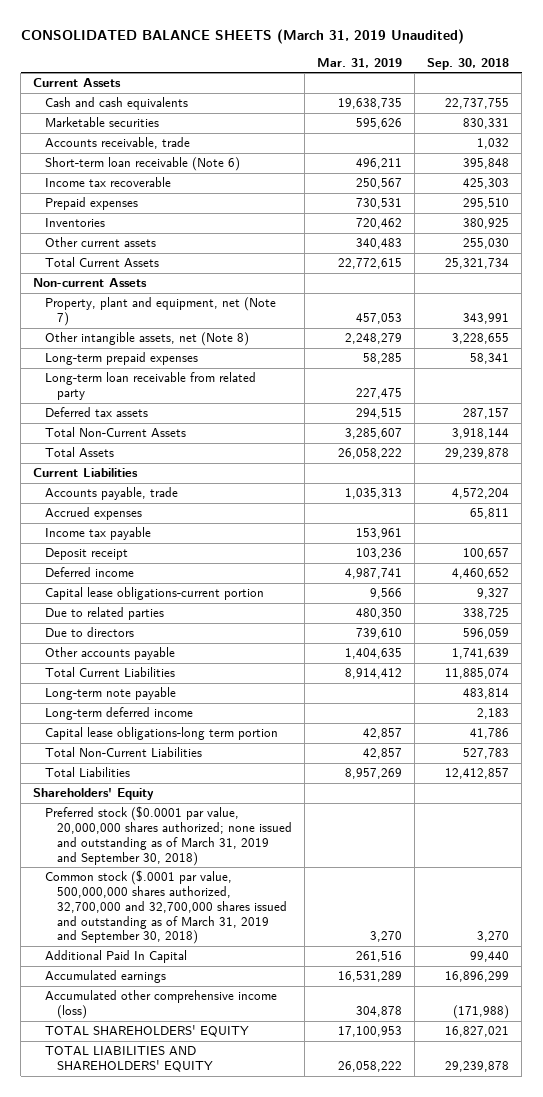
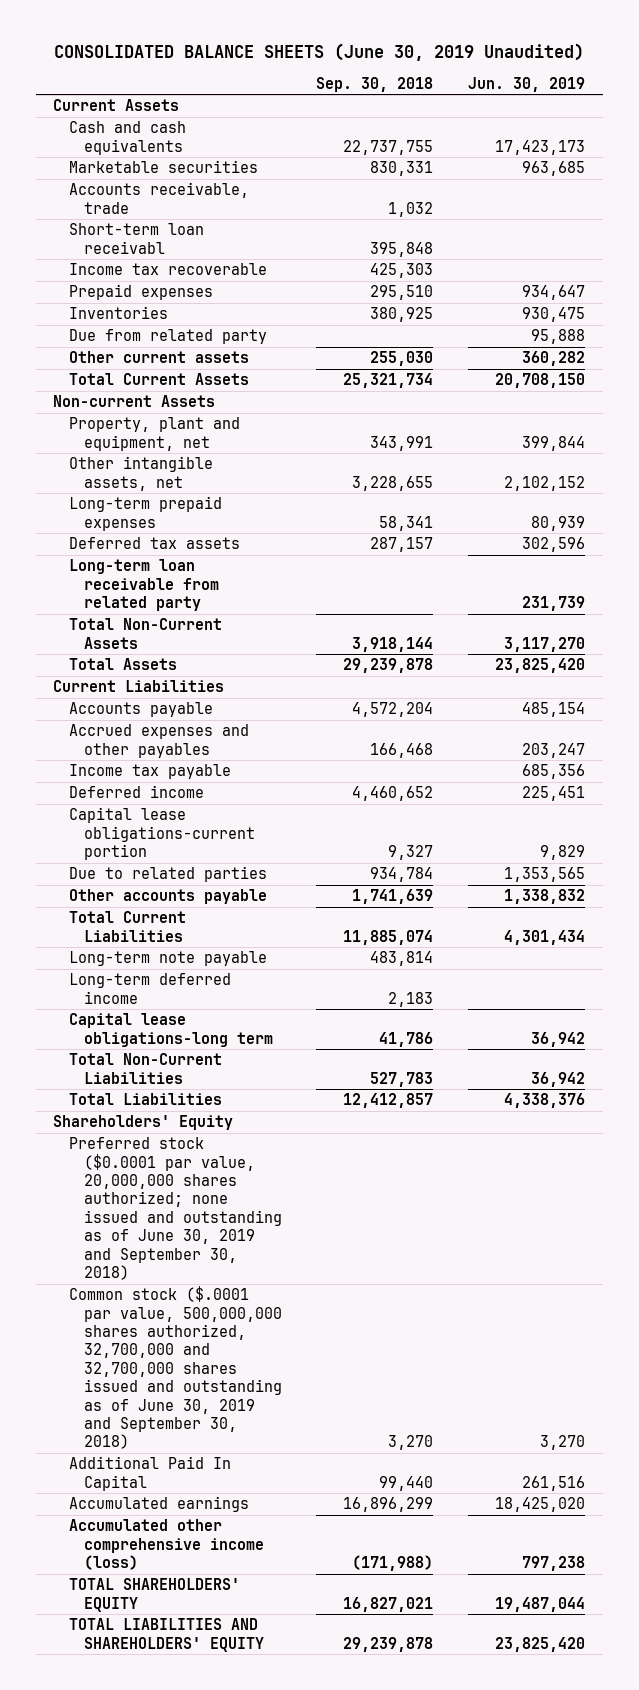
[20,29,464,45] CONSOLIDATED BALANCE SHEETS (March 31, 2019 Unaudited) -> [54,43,585,62] CONSOLIDATED BALANCE SHEETS (June 30, 2019 Unaudited)
[317,57,403,68] Mar. 31, 2019 -> none
none -> [468,76,586,92] Jun. 30, 2019
[45,157,241,172] Short-term loan receivable (Note 6) -> [68,223,204,254] Short-term loan receivabl
none -> [68,329,267,345] Due from related party
[45,297,277,327] Property, plant and equipment, net (Note 7) -> [68,417,240,451] Property, plant and equipment, net
[45,332,250,347] Other intangible assets, net (Note 8) -> [68,456,213,491] Other intangible assets, net
[45,372,257,401] Long-term loan receivable from related party -> [68,559,219,612] Long-term loan receivable from related party
[45,487,179,501] Accounts payable, trade -> [68,702,213,718] Accounts payable
[45,507,143,521] Accrued expenses -> [68,724,249,758] Accrued expenses and other payables
[470,508,510,520] 65,811 -> [370,742,434,758] 166,468
[45,548,129,561] Deposit receipt -> none
[45,627,135,638] Due to directors -> none
[463,608,510,620] 338,725 -> [370,867,434,883] 934,784
[45,727,279,741] Capital lease obligations-long term portion -> [68,1013,273,1047] Capital lease obligations-long term
[45,806,293,866] Preferred stock ($0.0001 par value, 20,000,000 shares authorized; none issued and outstanding as of March 31, 2019 and September 30, 2018) -> [68,1137,282,1280] Preferred stock ($0.0001 par value, 20,000,000 shares authorized; none issued and outstanding as of June 30, 2019 and September 30, 2018)
[45,870,288,945] Common stock ($.0001 par value, 500,000,000 shares authorized, 32,700,000 and 32,700,000 shares issued and outstanding as of March 31, 2019 and September 30, 2018) -> [68,1286,282,1450] Common stock ($.0001 par value, 500,000,000 shares authorized, 32,700,000 and 32,700,000 shares issued and outstanding as of June 30, 2019 and September 30, 2018)

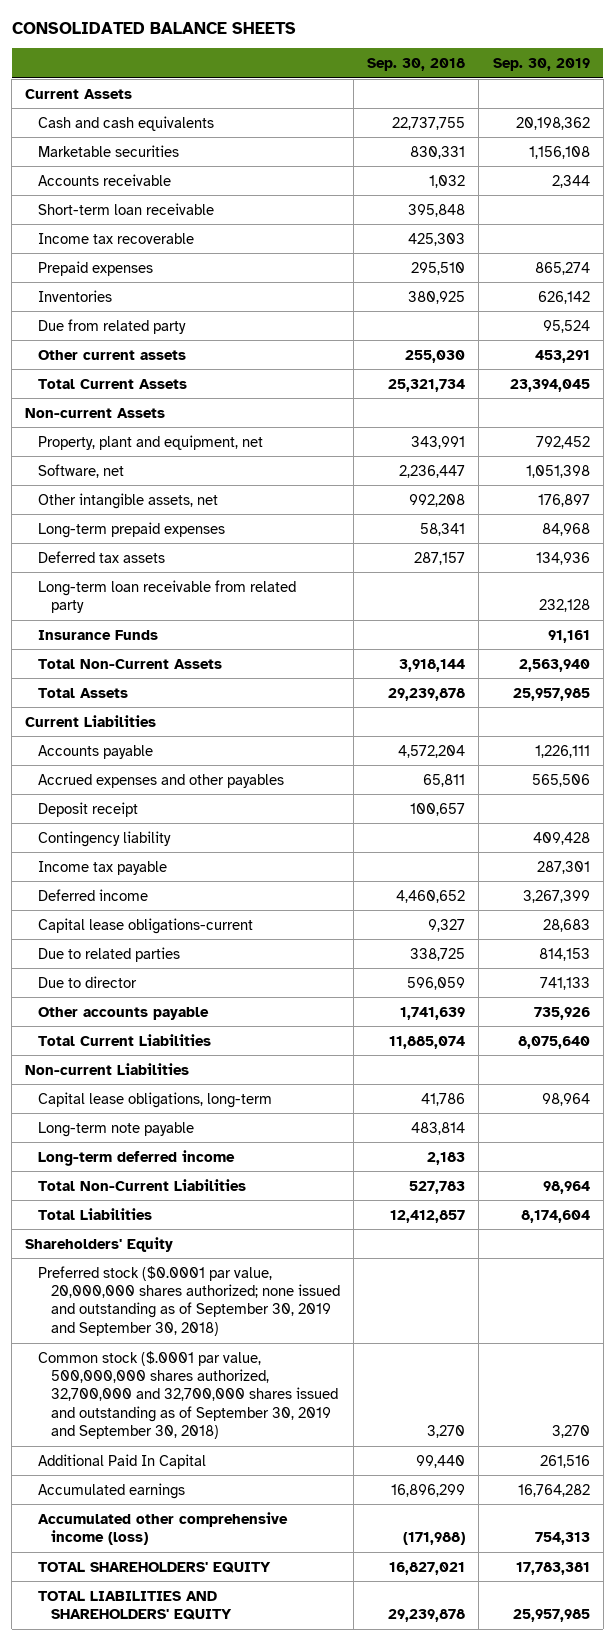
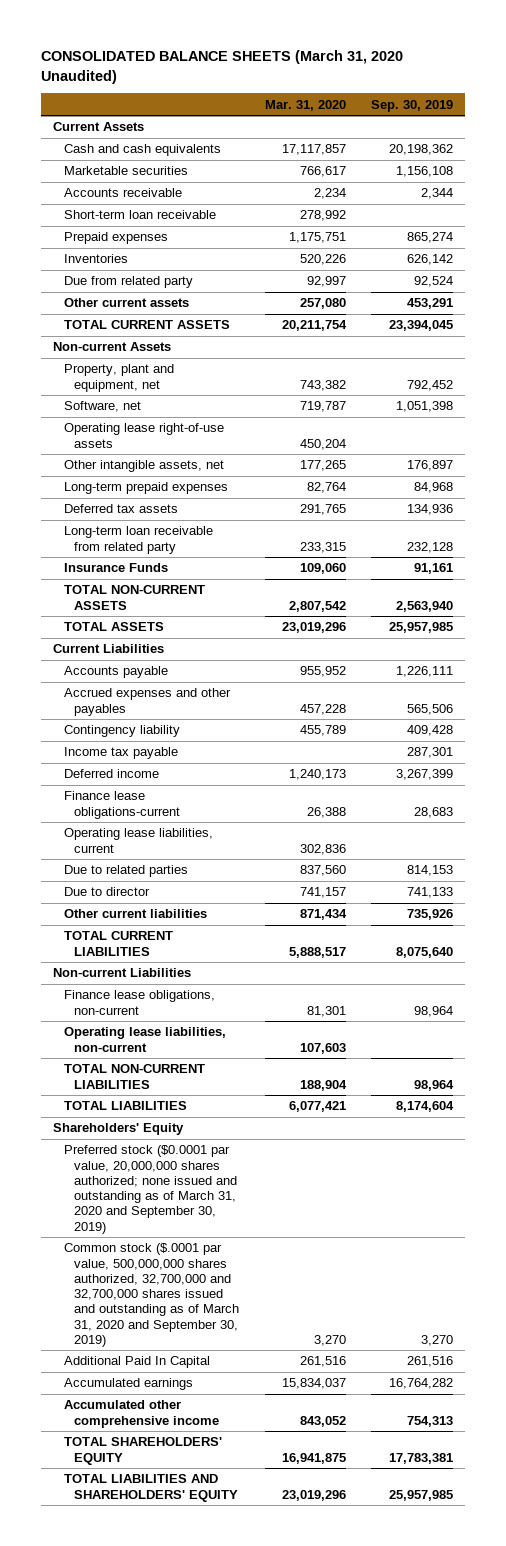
[11,22,296,35] CONSOLIDATED BALANCE SHEETS -> [40,49,403,84] CONSOLIDATED BALANCE SHEETS (March 31, 2020 Unaudited)
[367,58,466,72] Sep. 30, 2018 -> none
none -> [264,99,346,111] Mar. 31, 2020
[38,232,195,244] Income tax recoverable -> none
[542,319,590,333] 95,524 -> [413,276,453,288] 92,524
[38,378,188,389] Total Current Assets -> [63,320,230,330] TOTAL CURRENT ASSETS
none -> [63,423,224,448] Operating lease right-of-use assets
[38,658,223,669] Total Non-Current Assets -> [63,585,205,610] TOTAL NON-CURRENT ASSETS
[38,687,129,698] Total Assets -> [63,622,164,632] TOTAL ASSETS
[38,801,139,817] Deposit receipt -> none
[38,917,254,934] Capital lease obligations-current -> [63,791,181,819] Finance lease obligations-current
none -> [63,828,213,853] Operating lease liabilities, current
[38,1006,210,1020] Other accounts payable -> [63,909,207,919] Other current liabilities
[38,1033,212,1046] Total Current Liabilities -> [63,931,173,956] TOTAL CURRENT LIABILITIES
[38,1121,195,1137] Long-term note payable -> none
[38,1149,236,1166] Long-term deferred income -> none
[38,1091,273,1108] Capital lease obligations, long-term -> [63,990,215,1015] Finance lease obligations, non-current
none -> [63,1027,226,1052] Operating lease liabilities, non-current
[38,1178,247,1191] Total Non-Current Liabilities -> [63,1064,205,1089] TOTAL NON-CURRENT LIABILITIES
[38,1207,153,1220] Total Liabilities -> [63,1101,187,1111] TOTAL LIABILITIES
[38,1265,340,1336] Preferred stock ($0.0001 par value, 20,000,000 shares authorized; none issued and outstanding as of September 30, 2019 and September 30, 2018) -> [63,1145,238,1234] Preferred stock ($0.0001 par value, 20,000,000 shares authorized; none issued and outstanding as of March 31, 2020 and September 30, 2019)
[38,1350,338,1440] Common stock ($.0001 par value, 500,000,000 shares authorized, 32,700,000 and 32,700,000 shares issued and outstanding as of September 30, 2019 and September 30, 2018) -> [63,1243,240,1348] Common stock ($.0001 par value, 500,000,000 shares authorized, 32,700,000 and 32,700,000 shares issued and outstanding as of March 31, 2020 and September 30, 2019)
[38,1511,289,1545] Accumulated other comprehensive income (loss) -> [63,1400,220,1428] Accumulated other comprehensive income

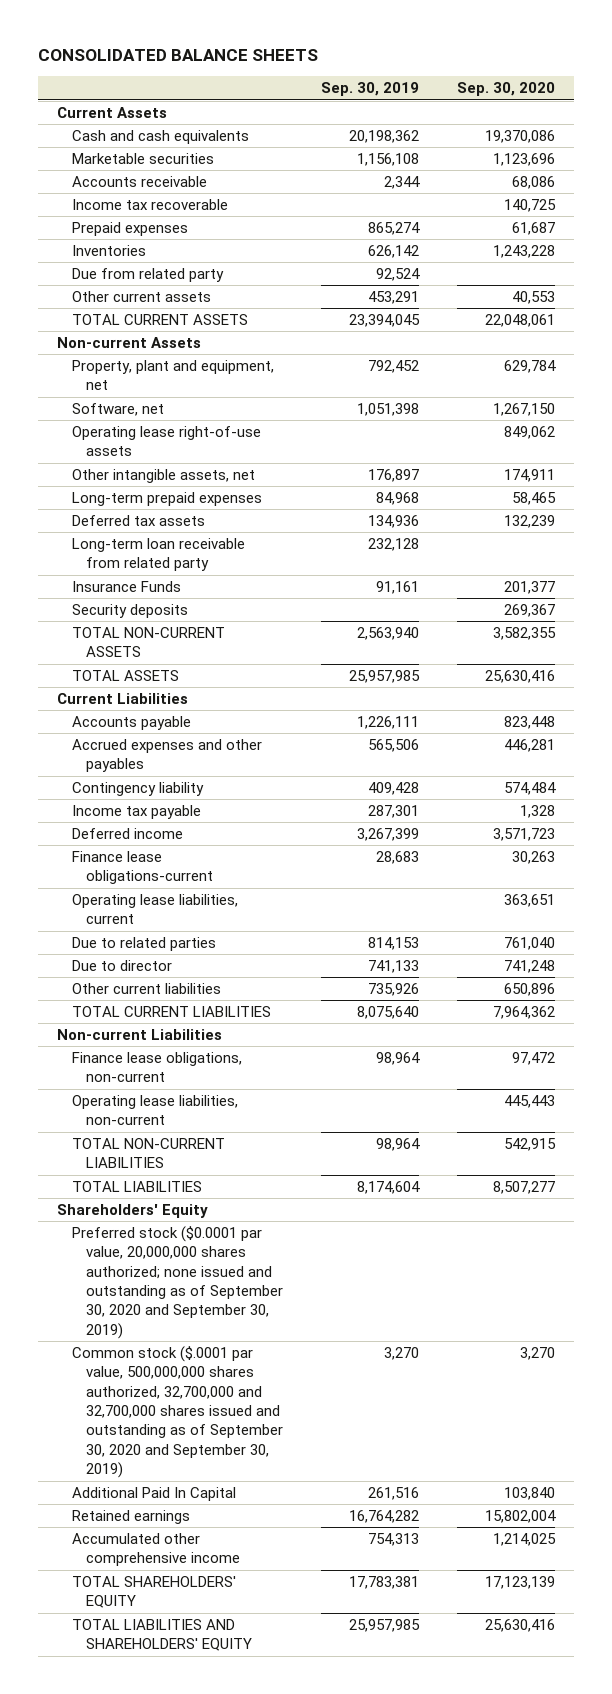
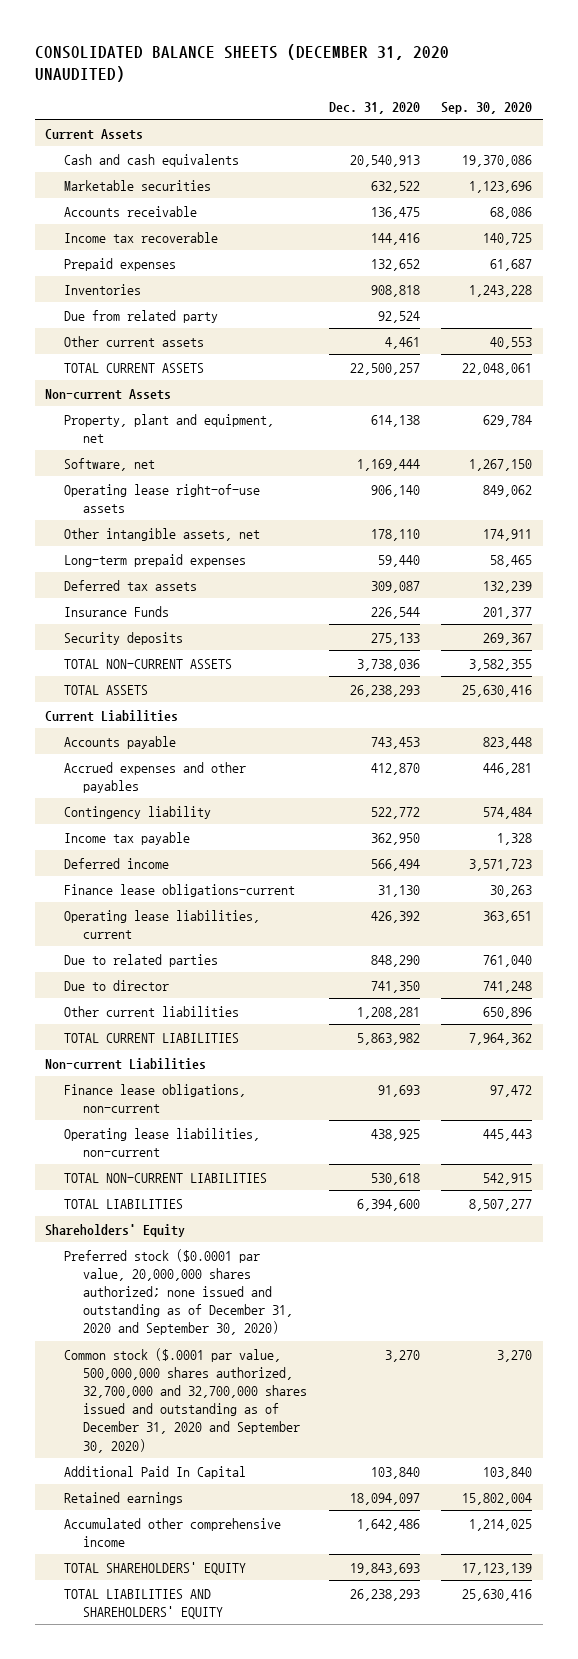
[38,49,319,62] CONSOLIDATED BALANCE SHEETS -> [34,43,449,82] CONSOLIDATED BALANCE SHEETS (DECEMBER 31, 2020 UNAUDITED)
[320,82,419,97] Sep. 30, 2019 -> none
none -> [328,101,420,114] Dec. 31, 2020
[71,537,245,572] Long-term loan receivable from related party -> none
[71,1225,284,1339] Preferred stock ($0.0001 par value, 20,000,000 shares authorized; none issued and outstanding as of September 30, 2020 and September 30, 2019) -> [64,1248,294,1336] Preferred stock ($0.0001 par value, 20,000,000 shares authorized; none issued and outstanding as of December 31, 2020 and September 30, 2020)
[71,1345,284,1479] Common stock ($.0001 par value, 500,000,000 shares authorized, 32,700,000 and 32,700,000 shares issued and outstanding as of September 30, 2020 and September 30, 2019) -> [64,1347,308,1453] Common stock ($.0001 par value, 500,000,000 shares authorized, 32,700,000 and 32,700,000 shares issued and outstanding as of December 31, 2020 and September 30, 2020)

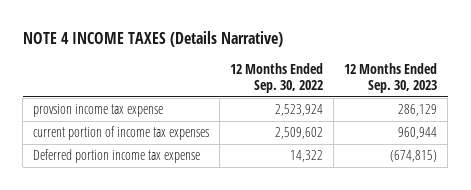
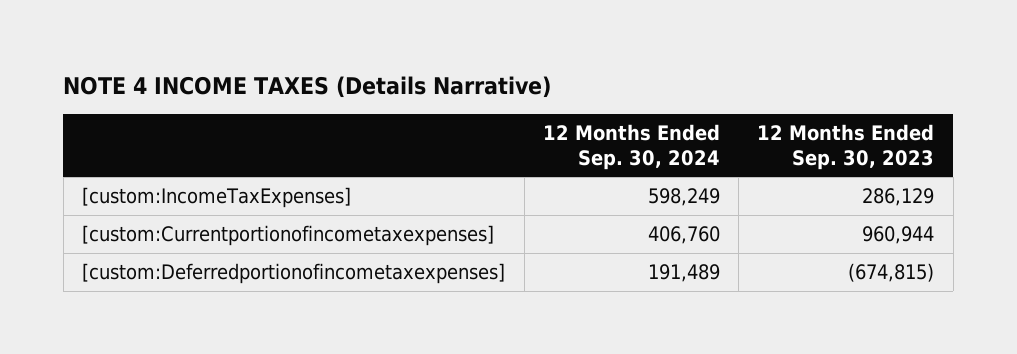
[230,62,324,93] 12 Months Ended Sep. 30, 2022 -> none
none -> [542,124,720,170] 12 Months Ended Sep. 30, 2024
[33,104,164,118] provsion income tax expense -> [82,187,352,209] [custom:IncomeTaxExpenses]
[33,126,210,141] current portion of income tax expenses -> [82,225,495,247] [custom:Currentportionofincometaxexpenses]
[33,149,201,164] Deferred portion income tax expense -> [82,263,506,285] [custom:Deferredportionofincometaxexpenses]

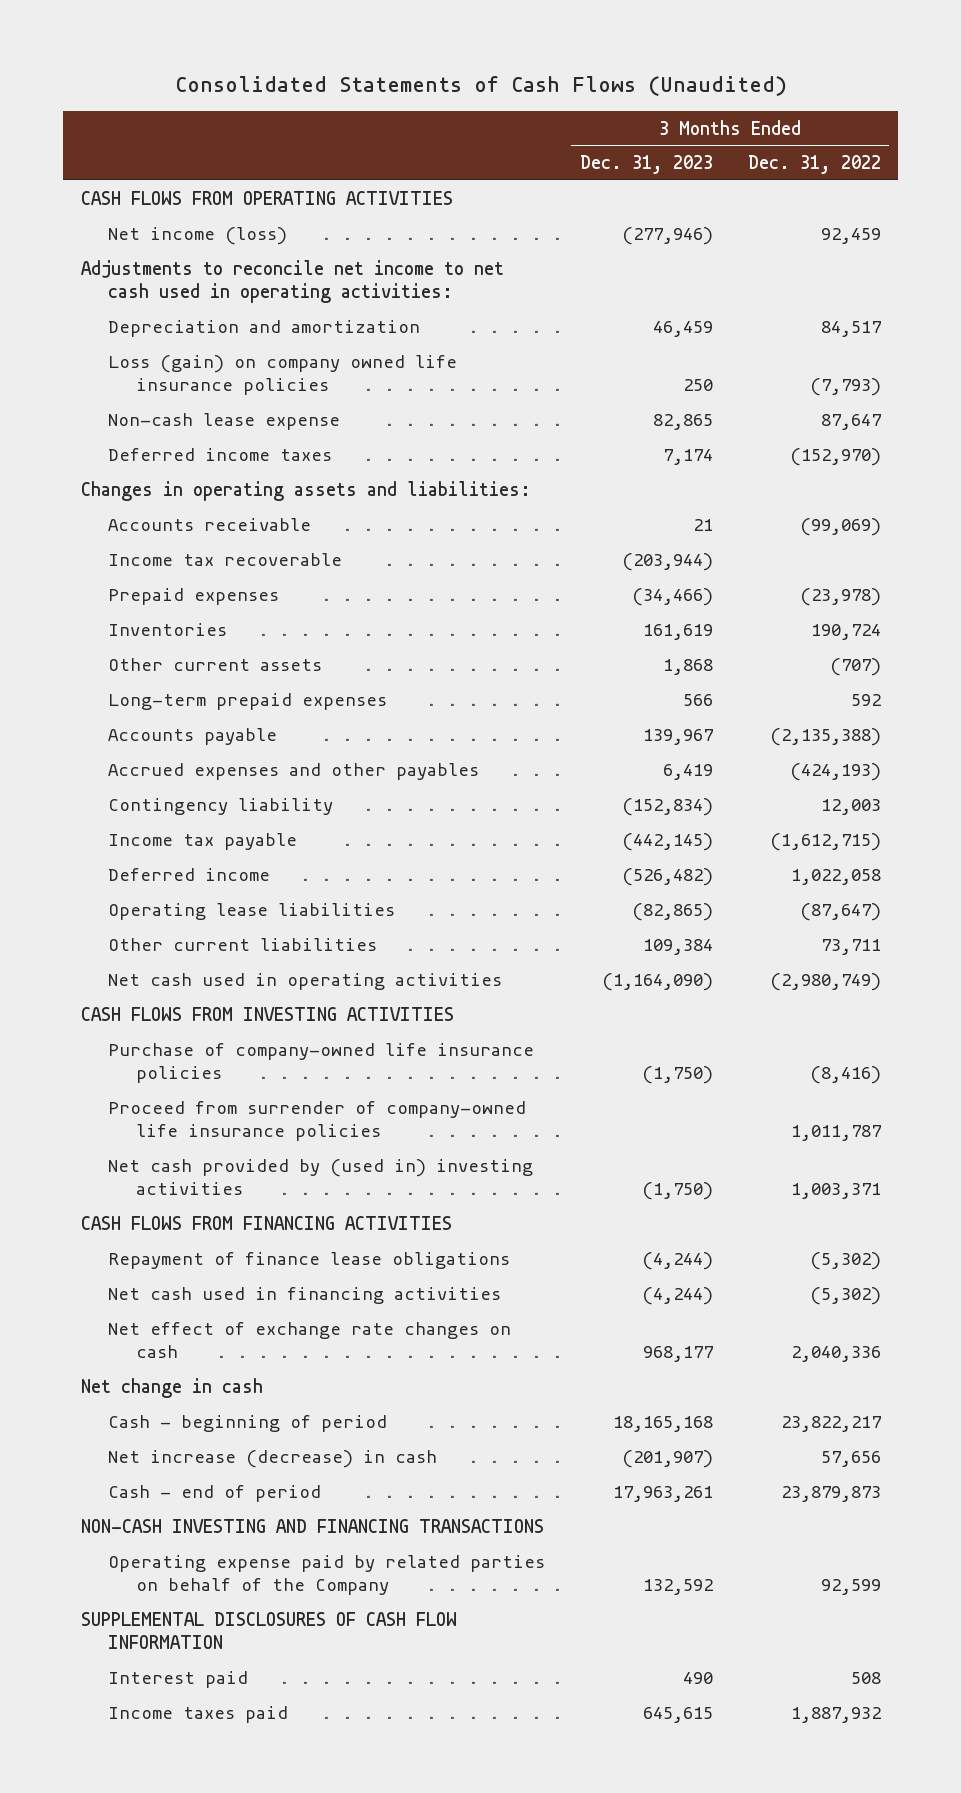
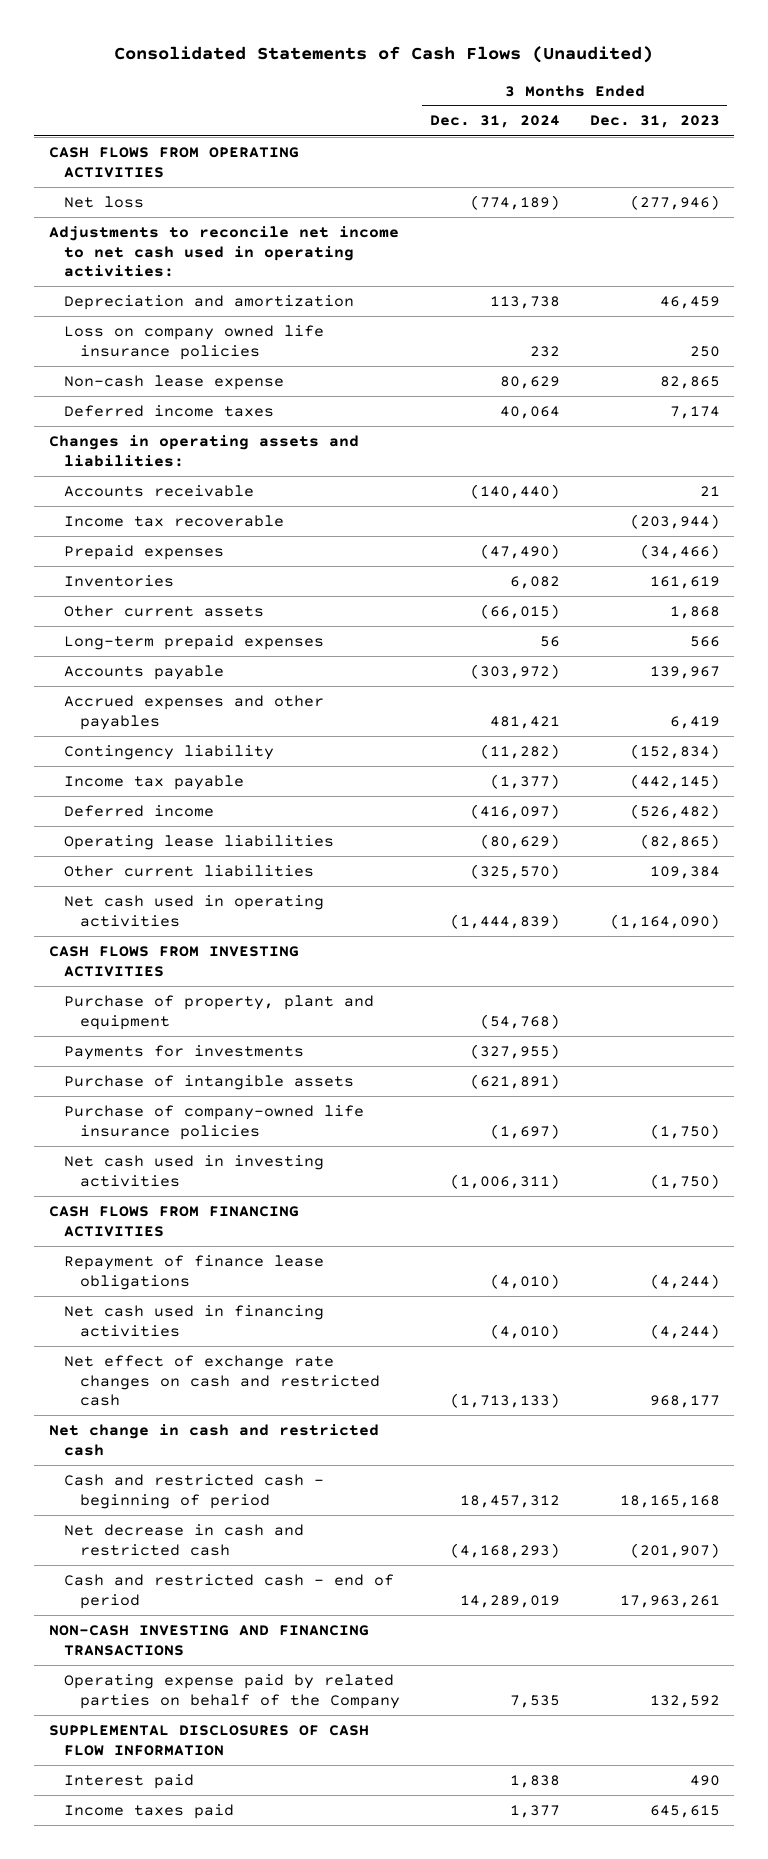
[747,155,881,175] Dec. 31, 2022 -> none
none -> [429,115,560,129] Dec. 31, 2024
[108,226,288,245] Net income (loss) -> [64,195,145,208] Net loss
[108,354,458,395] Loss (gain) on company owned life insurance policies -> [64,324,325,360] Loss on company owned life insurance policies
none -> [64,994,375,1030] Purchase of property, plant and equipment
none -> [64,1044,305,1060] Payments for investments
none -> [64,1074,355,1090] Purchase of intangible assets
[108,1100,527,1141] Proceed from surrender of company-owned life insurance policies -> none
[108,1158,534,1195] Net cash provided by (used in) investing activities -> [64,1154,325,1187] Net cash used in investing activities
[108,1321,512,1358] Net effect of exchange rate changes on cash -> [64,1354,380,1407] Net effect of exchange rate changes on cash and restricted cash
[80,1377,263,1398] Net change in cash -> [48,1423,379,1456] Net change in cash and restricted cash
[108,1414,388,1432] Cash - beginning of period -> [64,1473,325,1509] Cash and restricted cash - beginning of period
[108,1449,438,1468] Net increase (decrease) in cash -> [64,1523,305,1556] Net decrease in cash and restricted cash
[108,1484,322,1502] Cash - end of period -> [64,1573,395,1609] Cash and restricted cash - end of period

